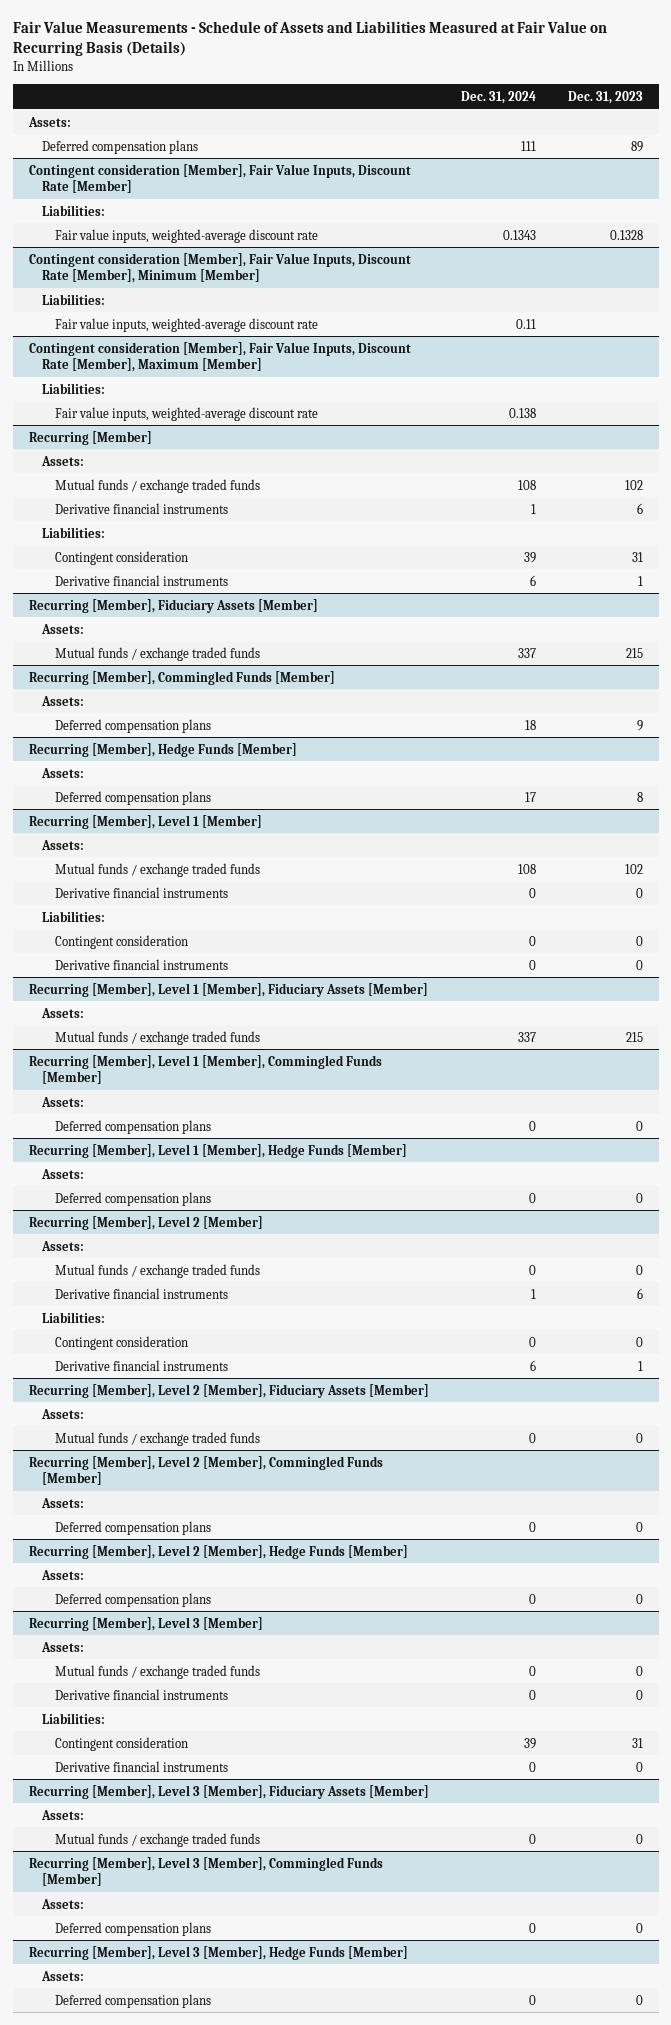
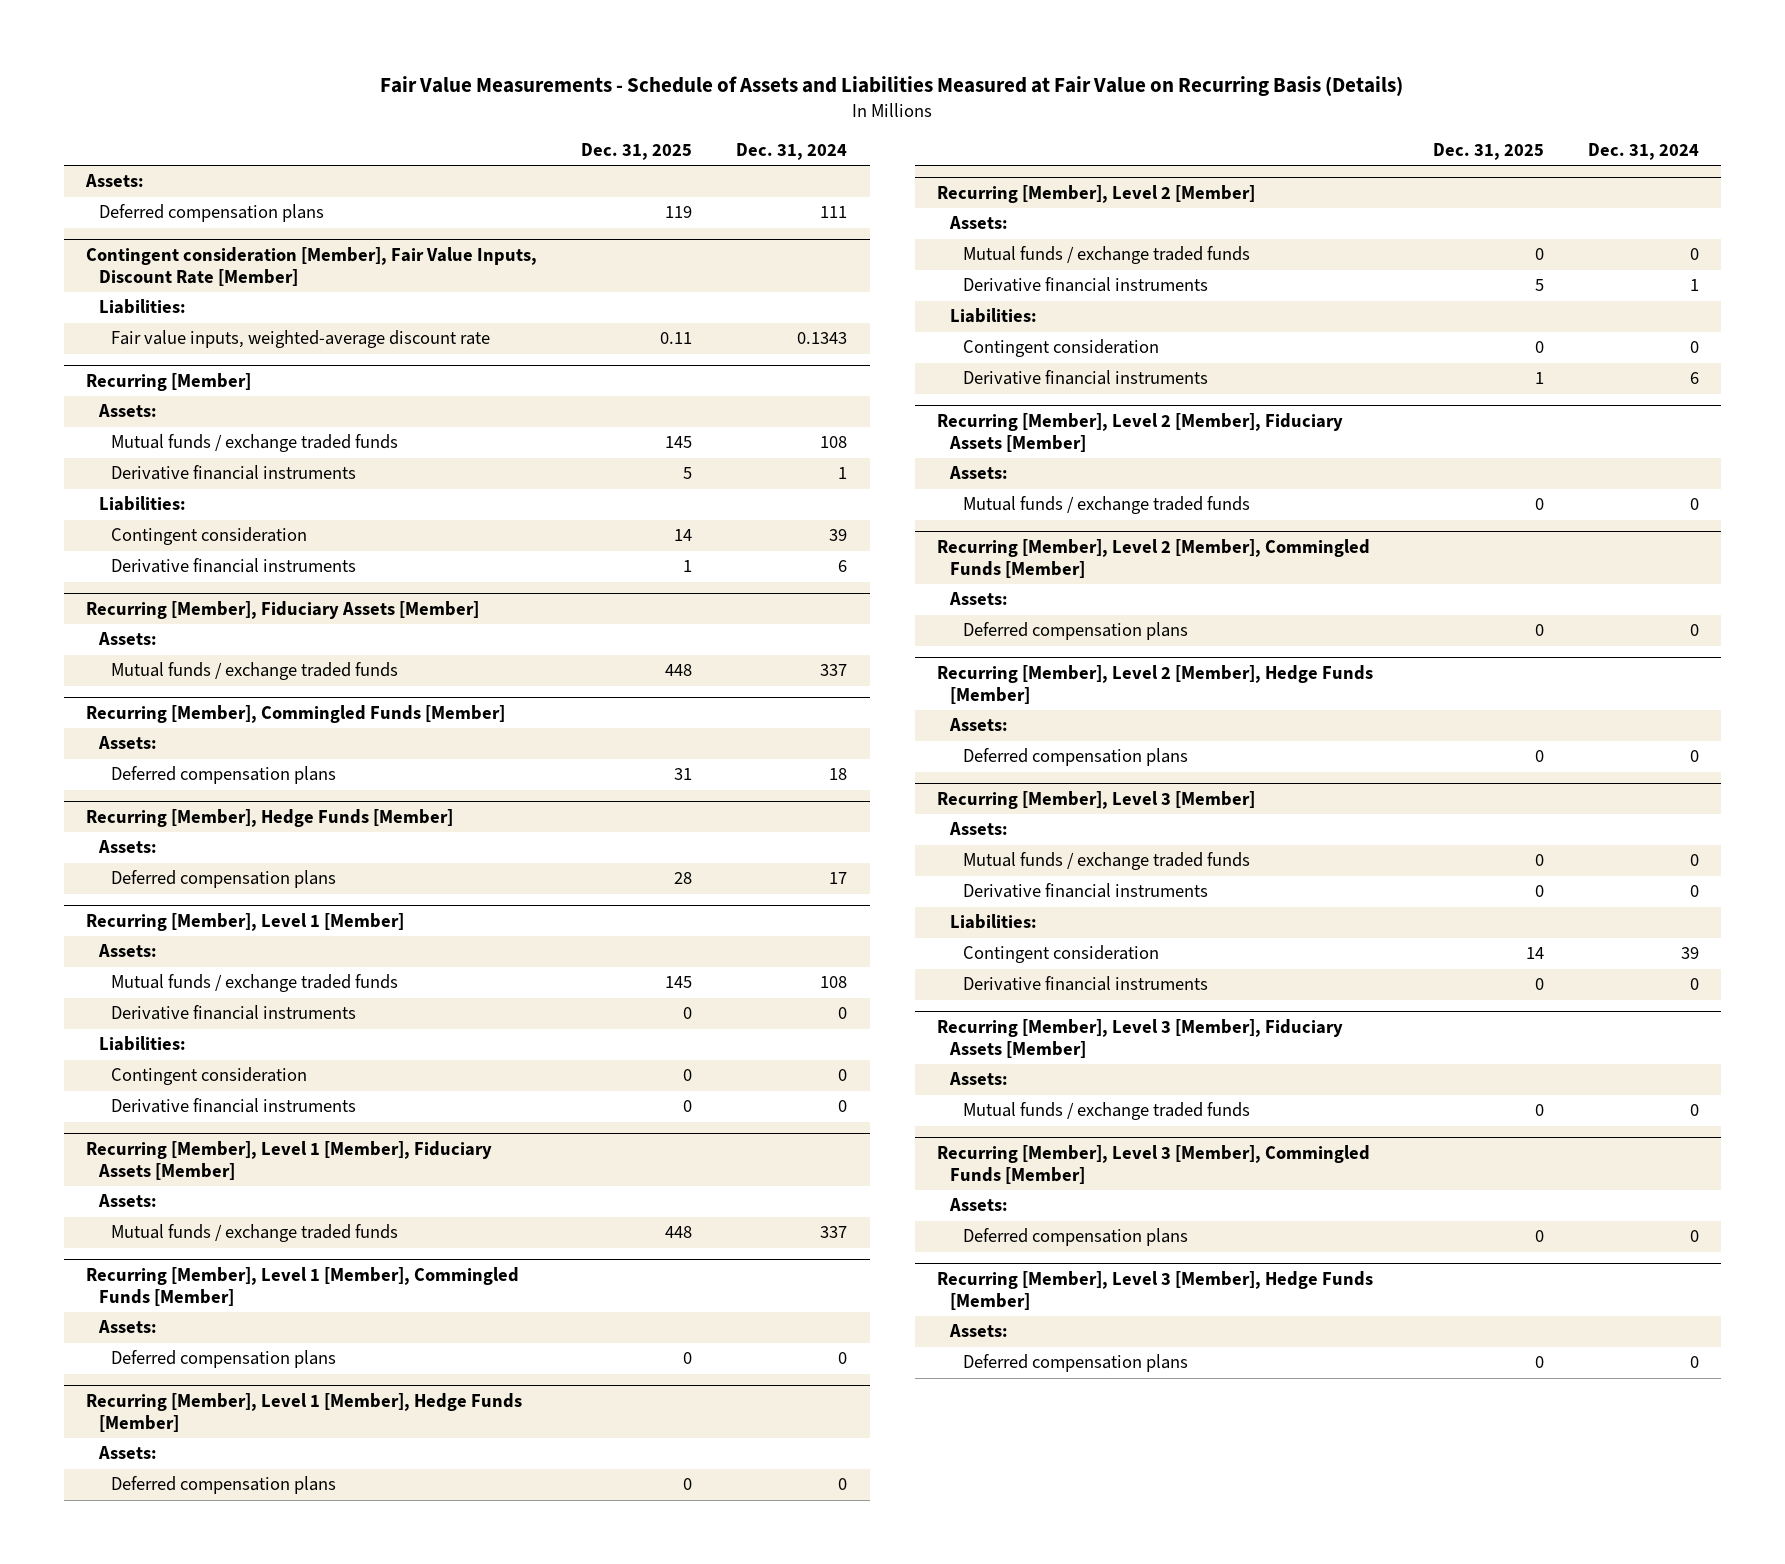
[567,90,643,104] Dec. 31, 2023 -> none
none -> [581,143,693,161] Dec. 31, 2025
[28,252,411,284] Contingent consideration [Member], Fair Value Inputs, Discount Rate [Member], Minimum [Member] -> none
[41,293,105,305] Liabilities: -> none
[54,317,318,332] Fair value inputs, weighted-average discount rate -> none
[28,341,411,373] Contingent consideration [Member], Fair Value Inputs, Discount Rate [Member], Maximum [Member] -> none
[41,382,105,394] Liabilities: -> none
[54,406,318,421] Fair value inputs, weighted-average discount rate -> none

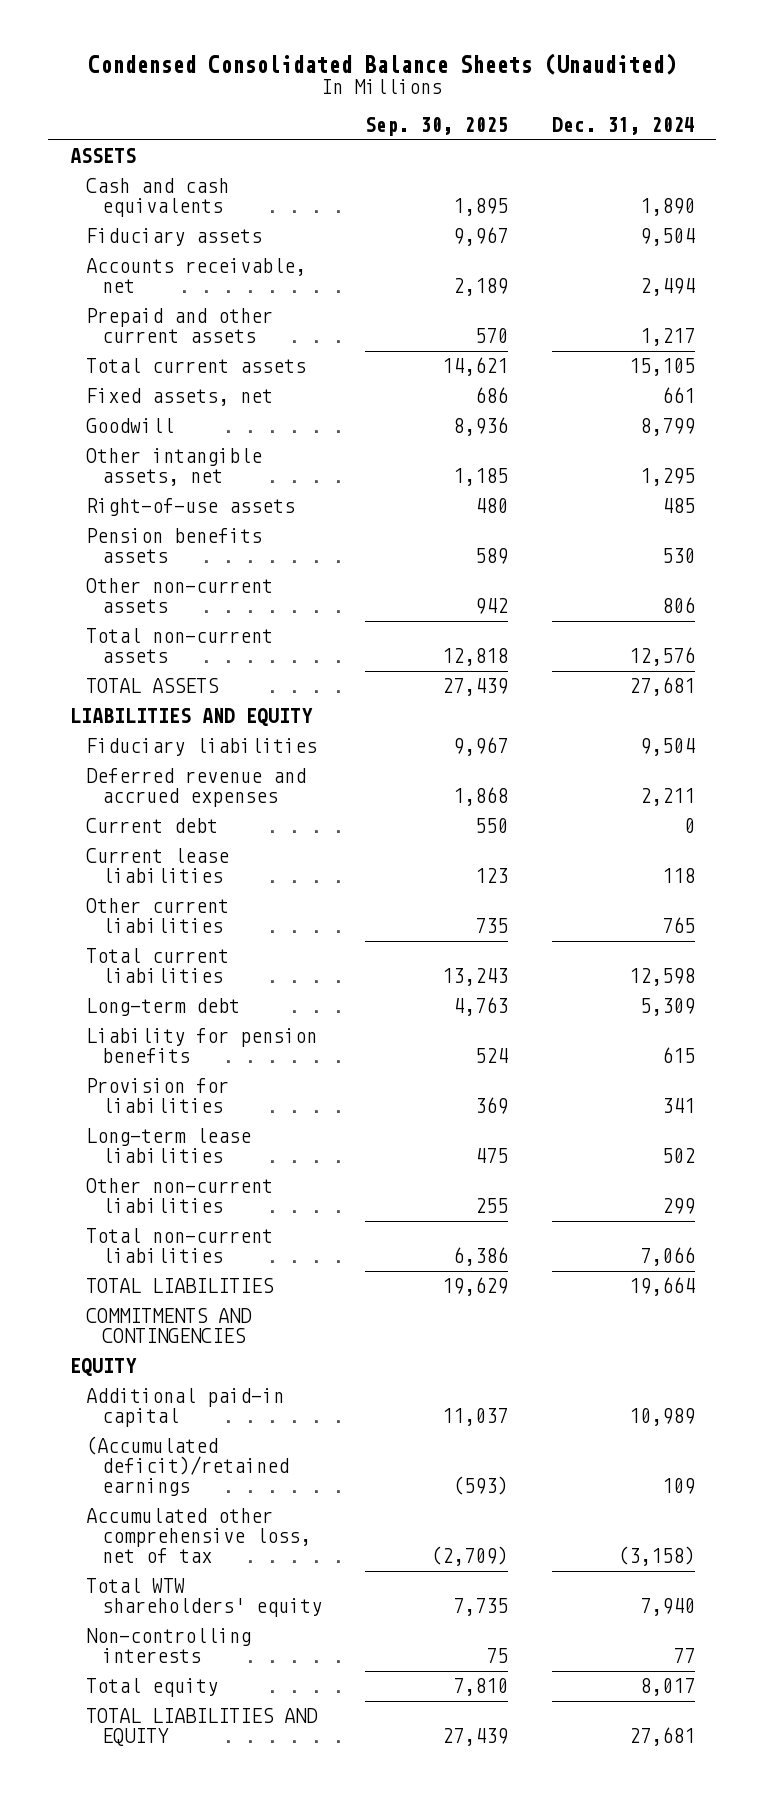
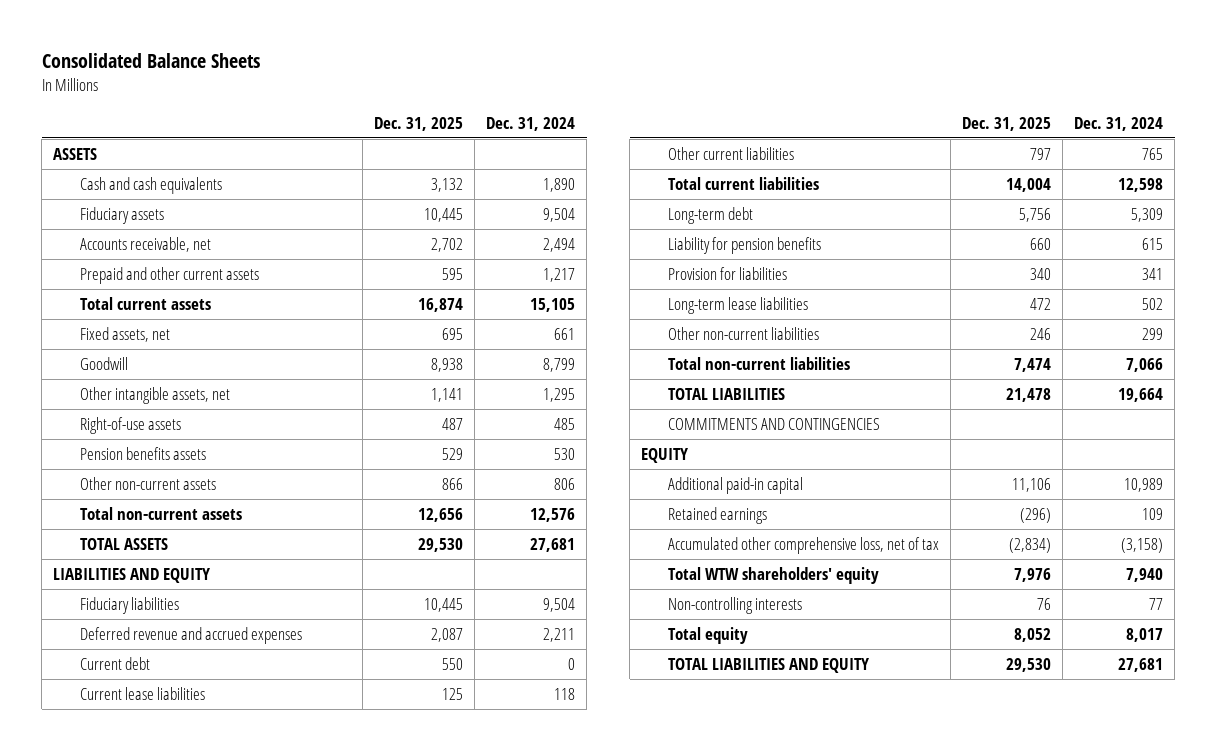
[88,52,677,75] Condensed Consolidated Balance Sheets (Unaudited) -> [41,53,260,69] Consolidated Balance Sheets
[365,117,509,137] Sep. 30, 2025 -> none
none -> [374,117,464,132] Dec. 31, 2025
[85,1436,289,1497] (Accumulated deficit)/retained earnings -> [668,506,768,524] Retained earnings

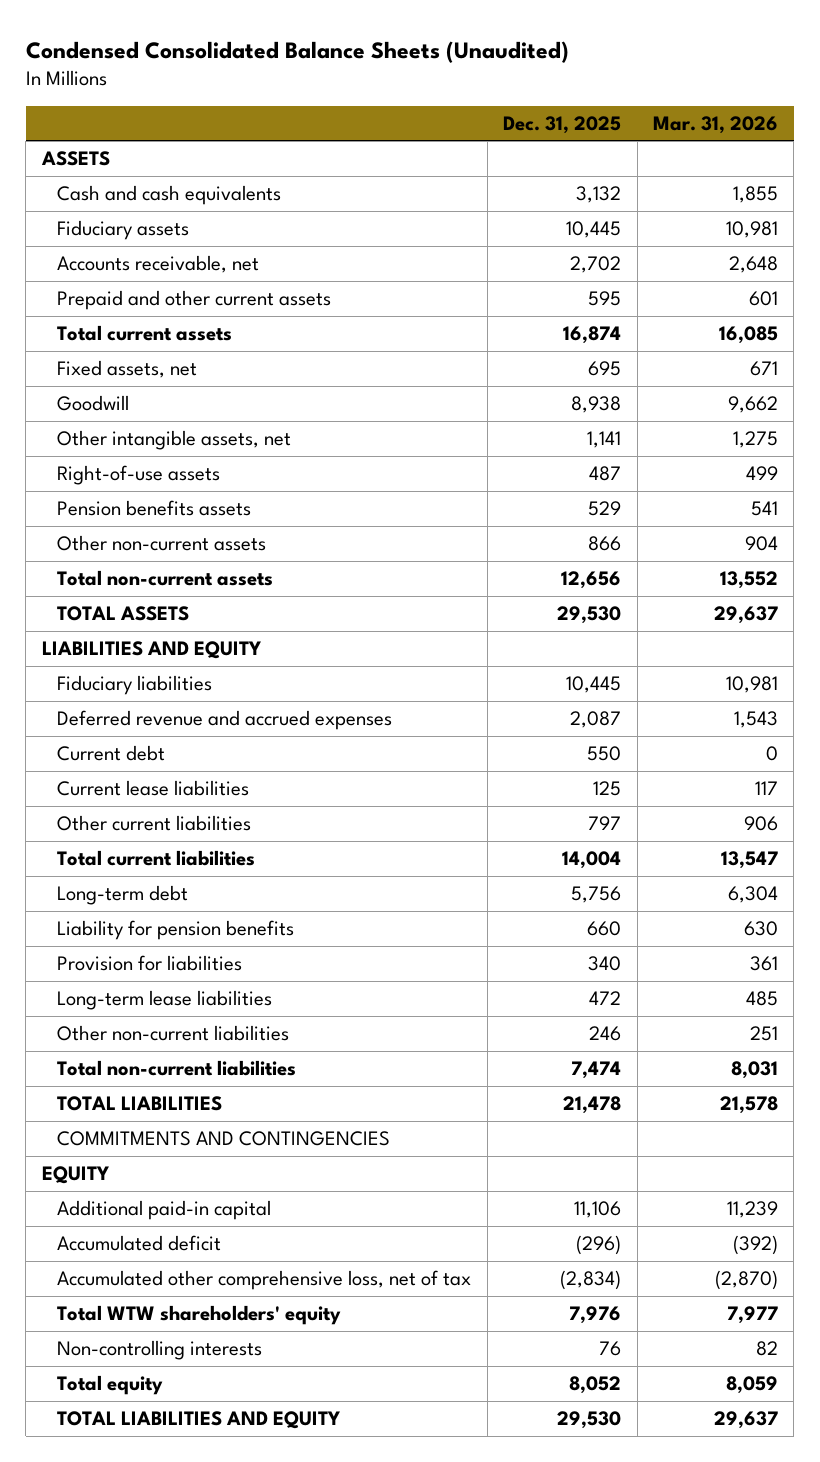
[41,53,260,69] Consolidated Balance Sheets -> [25,40,569,63] Condensed Consolidated Balance Sheets (Unaudited)
[486,117,576,132] Dec. 31, 2024 -> none
none -> [653,115,779,134] Mar. 31, 2026
[668,506,768,524] Retained earnings -> [57,1235,222,1252] Accumulated deficit

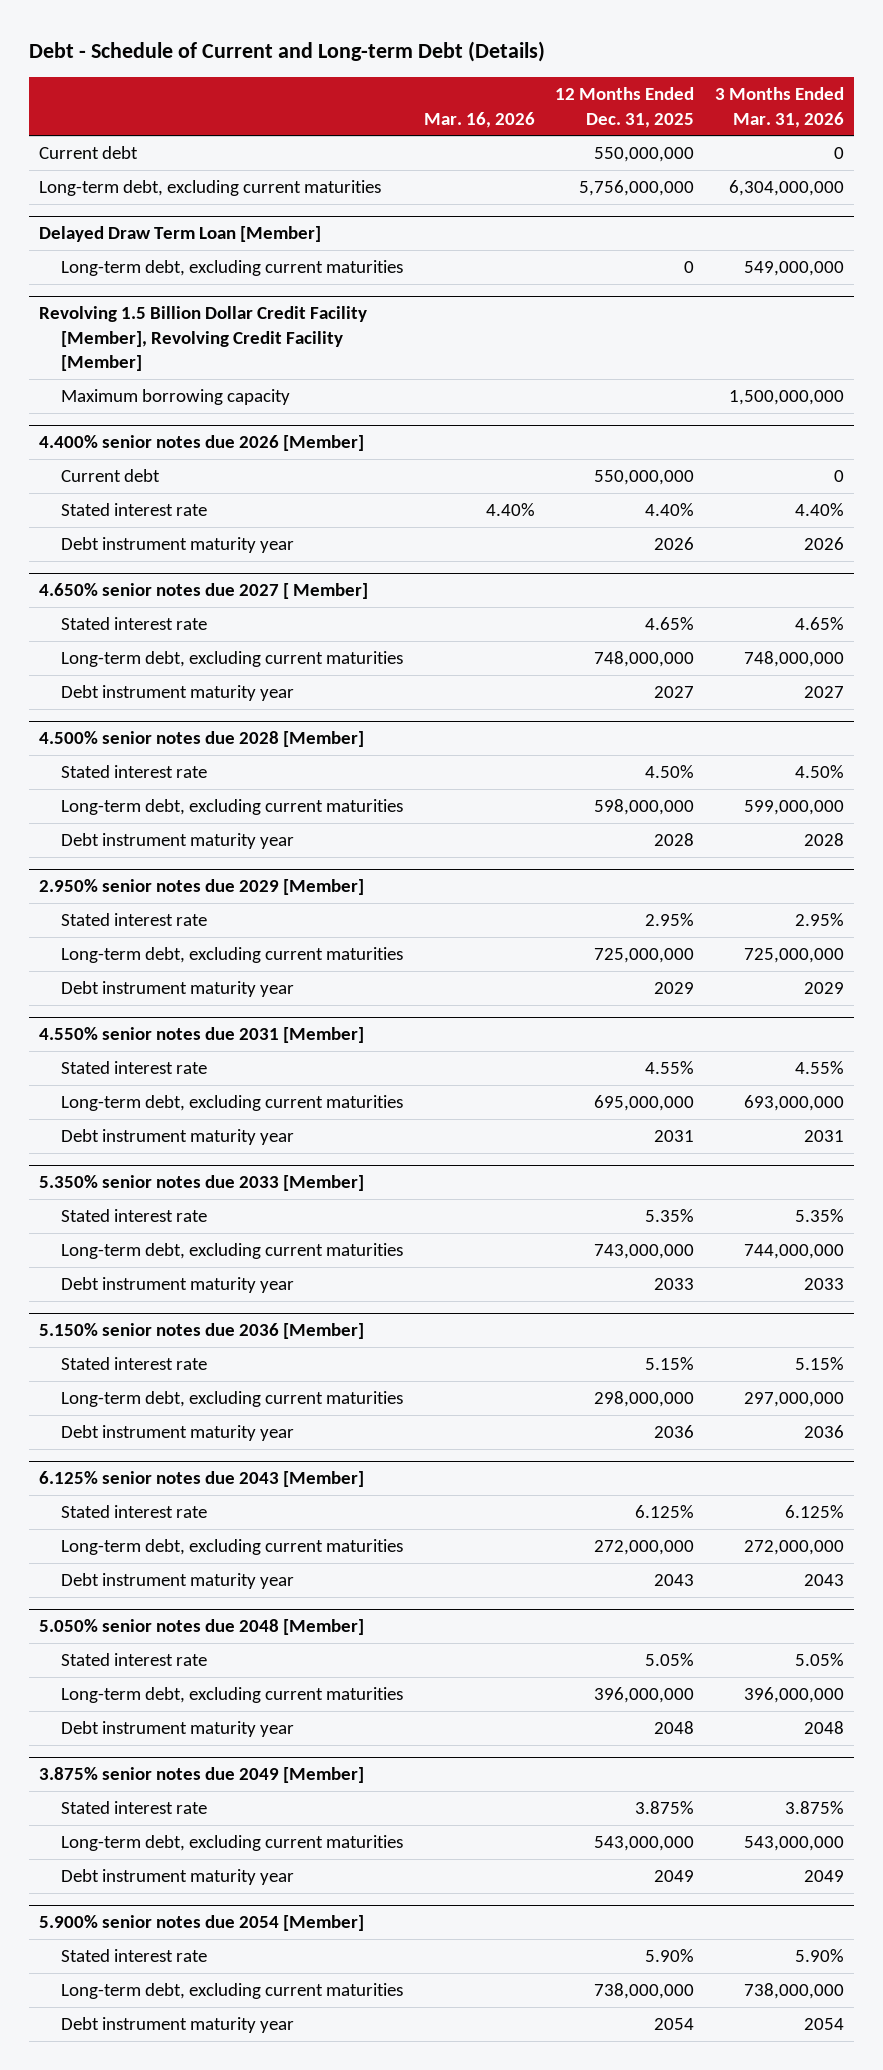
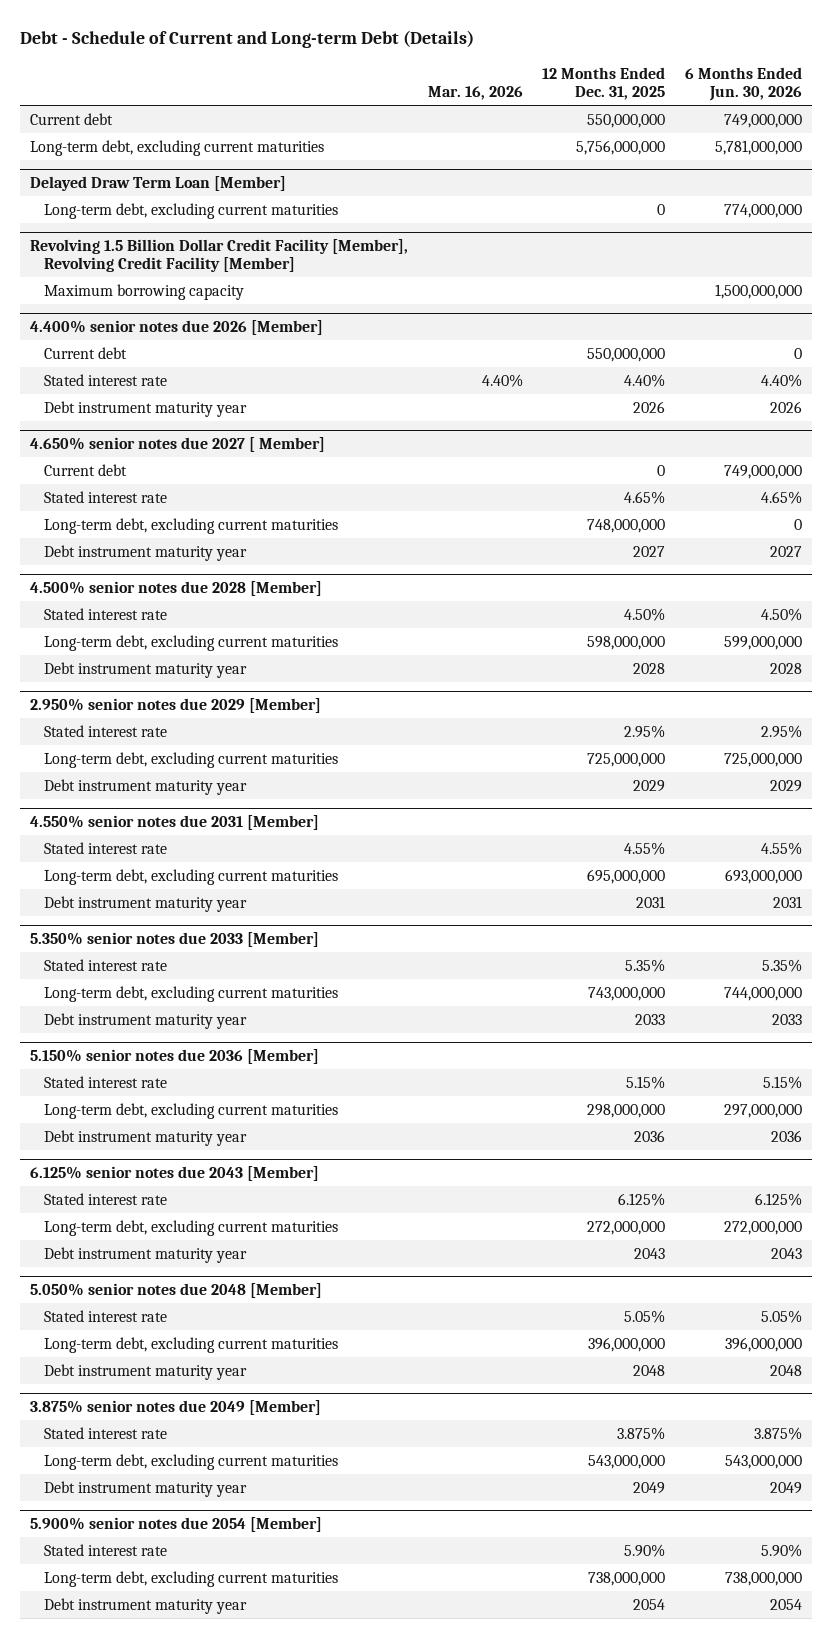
[714,87,844,128] 3 Months Ended Mar. 31, 2026 -> none
none -> [684,66,802,101] 6 Months Ended Jun. 30, 2026
none -> [44,463,128,476] Current debt

